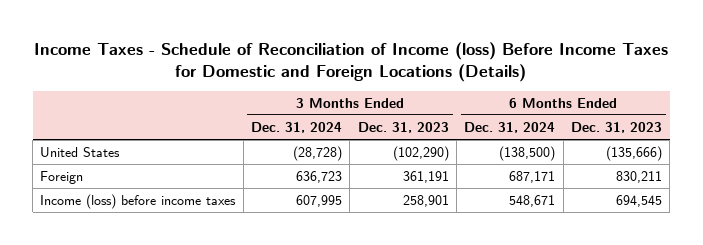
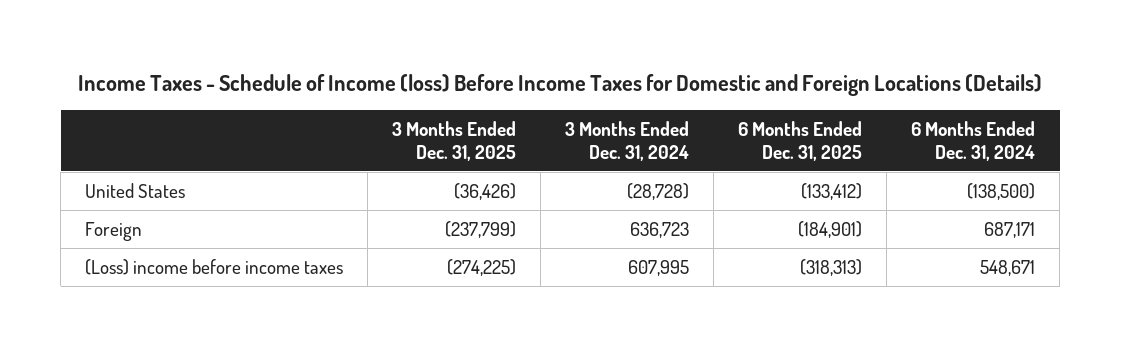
[34,41,669,82] Income Taxes - Schedule of Reconciliation of Income (loss) Before Income Taxes for Domestic and Foreign Locations (Details) -> [78,73,1043,96] Income Taxes - Schedule of Income (loss) Before Income Taxes for Domestic and Foreign Locations (Details)
[357,121,449,133] Dec. 31, 2023 -> none
[571,121,663,133] Dec. 31, 2023 -> none
none -> [392,120,517,161] 3 Months Ended Dec. 31, 2025
none -> [738,120,863,161] 6 Months Ended Dec. 31, 2025
[40,194,237,210] Income (loss) before income taxes -> [85,258,344,275] (Loss) income before income taxes

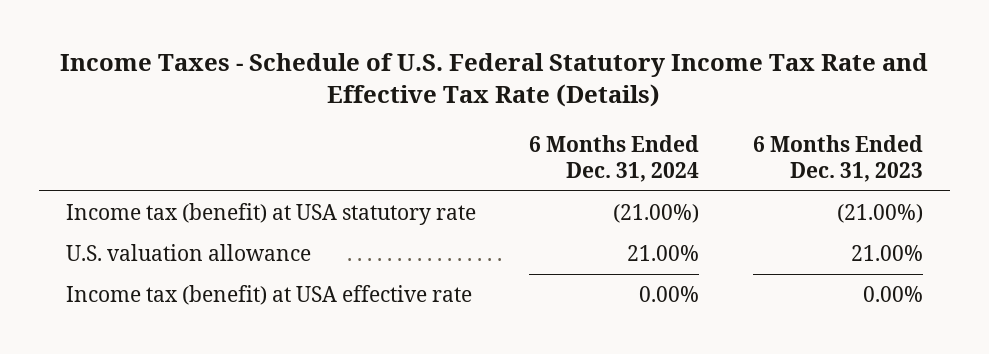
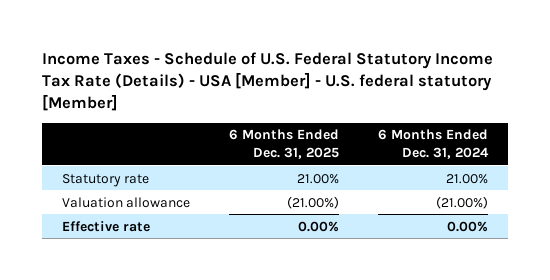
[60,52,929,108] Income Taxes - Schedule of U.S. Federal Statutory Income Tax Rate and Effective Tax Rate (Details) -> [41,52,493,112] Income Taxes - Schedule of U.S. Federal Statutory Income Tax Rate (Details) - USA [Member] - U.S. federal statutory [Member]
[753,134,924,182] 6 Months Ended Dec. 31, 2023 -> none
none -> [228,129,339,159] 6 Months Ended Dec. 31, 2025
[65,284,472,305] Income tax (benefit) at USA effective rate -> none
[65,202,476,225] Income tax (benefit) at USA statutory rate -> [61,173,149,187] Statutory rate
[613,203,700,223] (21.00%) -> [446,173,489,184] 21.00%
[65,243,311,261] U.S. valuation allowance -> [61,196,190,208] Valuation allowance
[627,244,700,261] 21.00% -> [436,195,489,209] (21.00%)
none -> [61,220,150,232] Effective rate

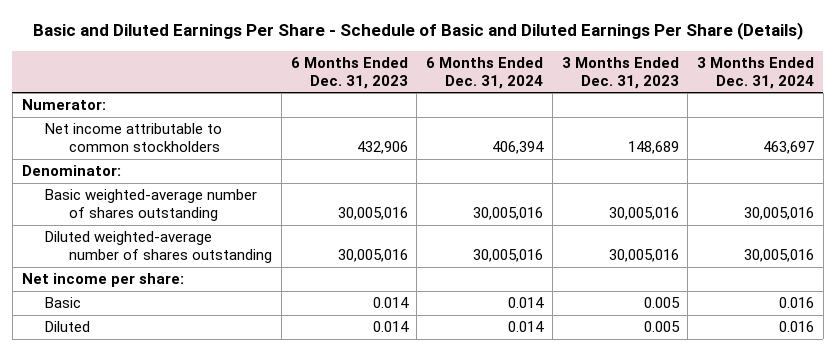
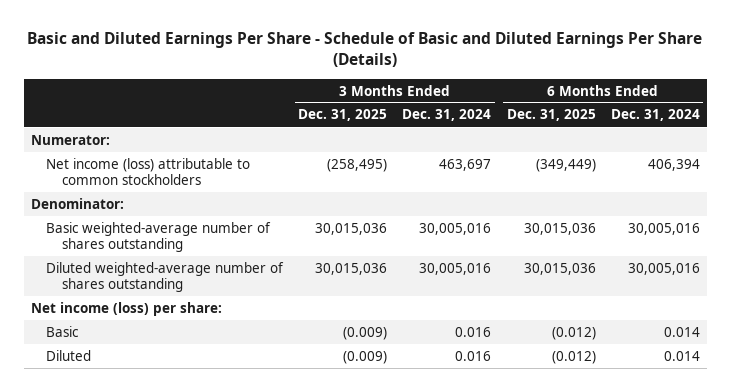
[290,56,408,89] 6 Months Ended Dec. 31, 2023 -> none
[561,56,679,89] 3 Months Ended Dec. 31, 2023 -> none
none -> [298,109,388,122] Dec. 31, 2025
none -> [506,109,596,122] Dec. 31, 2025
[45,123,223,153] Net income attributable to common stockholders -> [46,157,251,185] Net income (loss) attributable to common stockholders
[21,273,184,288] Net income per share: -> [31,301,223,316] Net income (loss) per share:

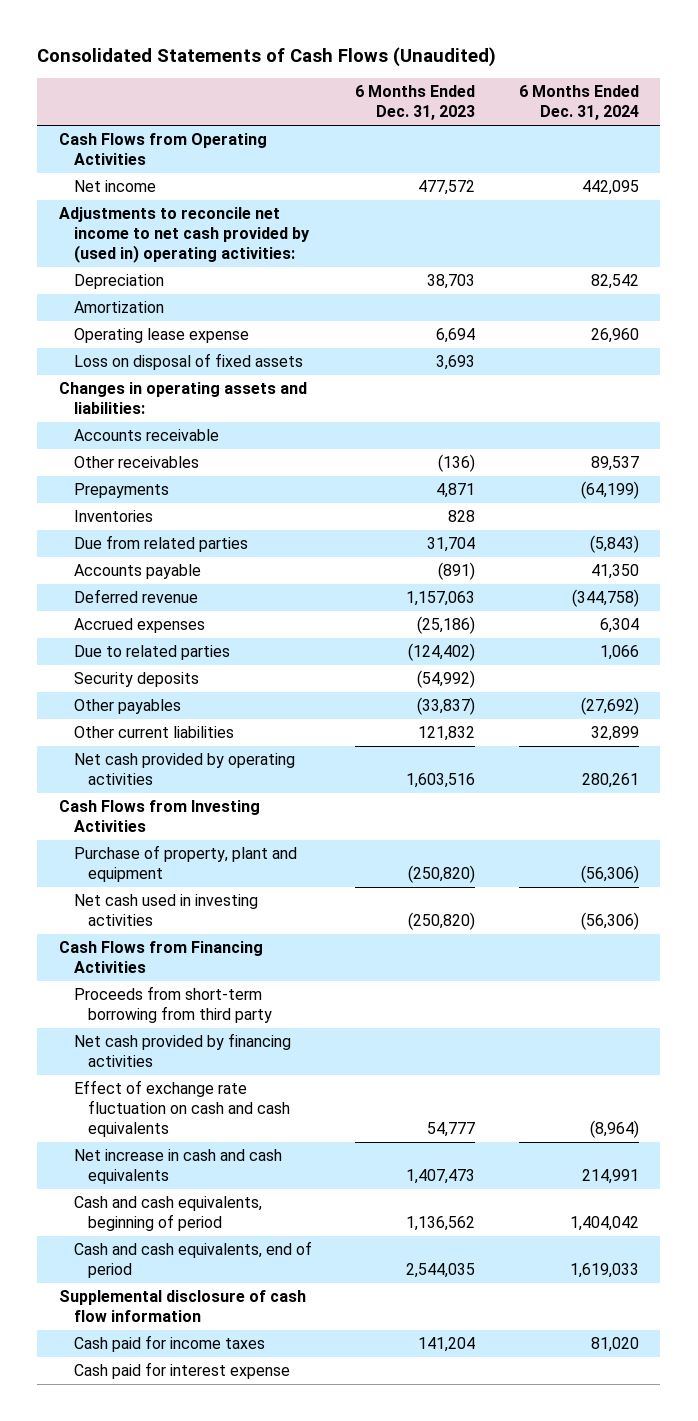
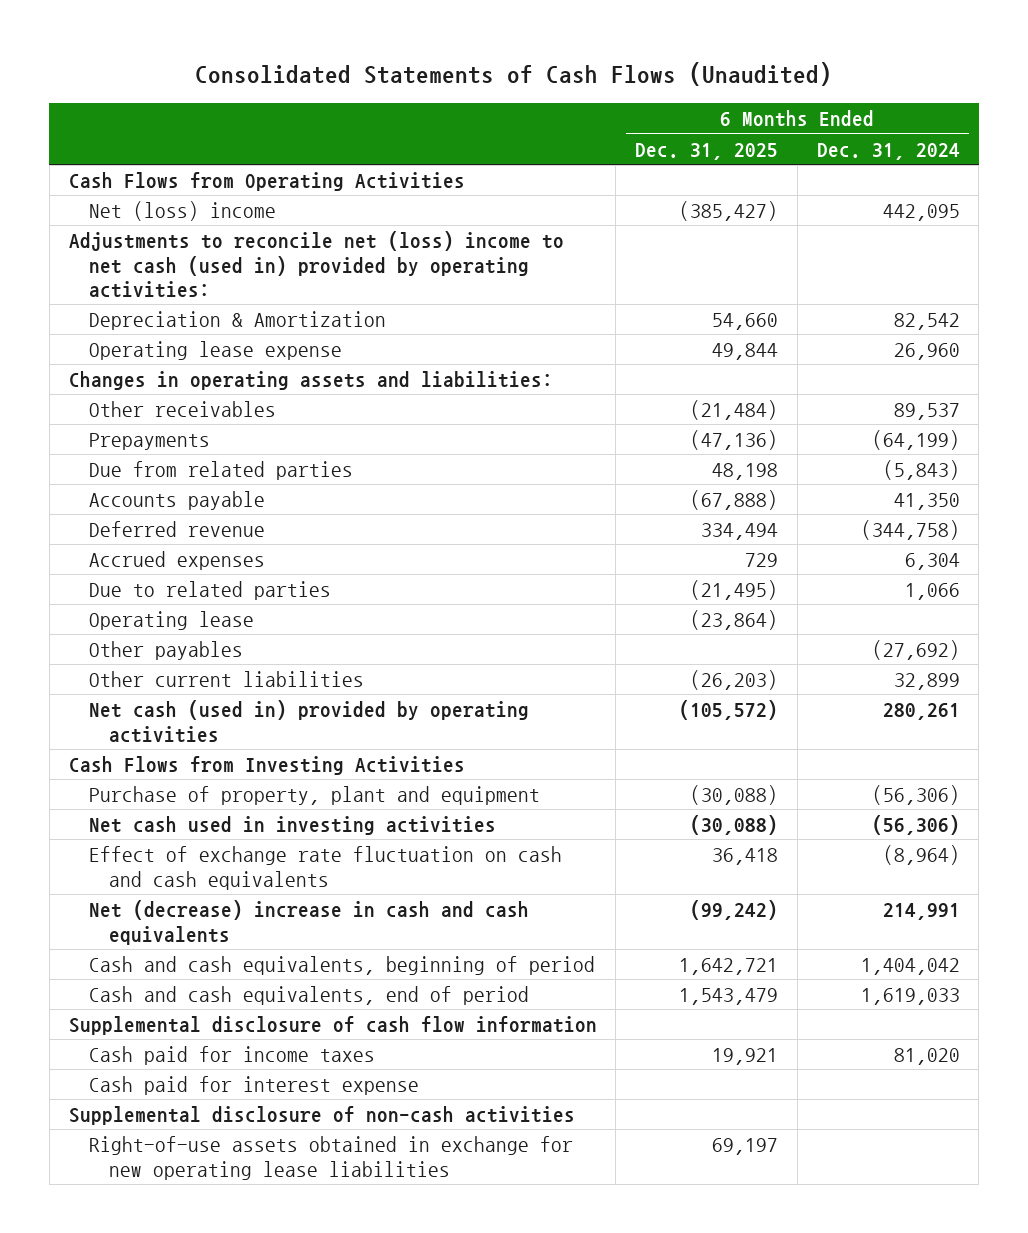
[355,85,476,121] 6 Months Ended Dec. 31, 2023 -> none
none -> [635,142,779,160] Dec. 31, 2025
[73,301,164,314] Amortization -> none
[73,180,156,193] Net income -> [89,200,277,221] Net (loss) income
[59,207,310,264] Adjustments to reconcile net income to net cash provided by (used in) operating activities: -> [68,230,564,299] Adjustments to reconcile net (loss) income to net cash (used in) provided by operating activities:
[73,274,164,290] Depreciation -> [89,310,387,330] Depreciation & Amortization
[73,353,303,371] Loss on disposal of fixed assets -> none
[73,429,219,442] Accounts receivable -> none
[73,510,153,523] Inventories -> none
[73,672,199,688] Security deposits -> none
none -> [89,610,255,630] Operating lease
[73,753,295,786] Net cash provided by operating activities -> [89,699,530,743] Net cash (used in) provided by operating activities
[59,941,264,974] Cash Flows from Financing Activities -> none
[73,986,273,1024] Proceeds from short-term borrowing from third party -> none
[73,1033,291,1068] Net cash provided by financing activities -> none
[73,1149,282,1185] Net increase in cash and cash equivalents -> [89,899,530,945] Net (decrease) increase in cash and cash equivalents
none -> [68,1105,575,1125] Supplemental disclosure of non-cash activities
none -> [89,1135,574,1180] Right-of-use assets obtained in exchange for new operating lease liabilities

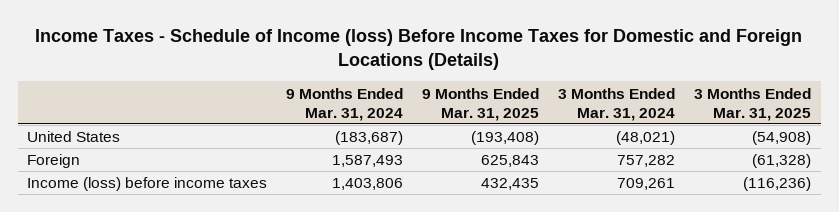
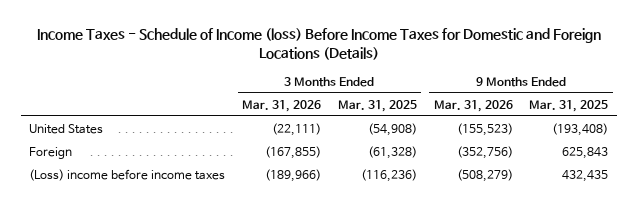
[286,87,404,121] 9 Months Ended Mar. 31, 2024 -> none
[558,87,676,121] 3 Months Ended Mar. 31, 2024 -> none
none -> [241,99,321,112] Mar. 31, 2026
none -> [433,99,513,112] Mar. 31, 2026
[27,177,268,192] Income (loss) before income taxes -> [29,168,226,181] (Loss) income before income taxes

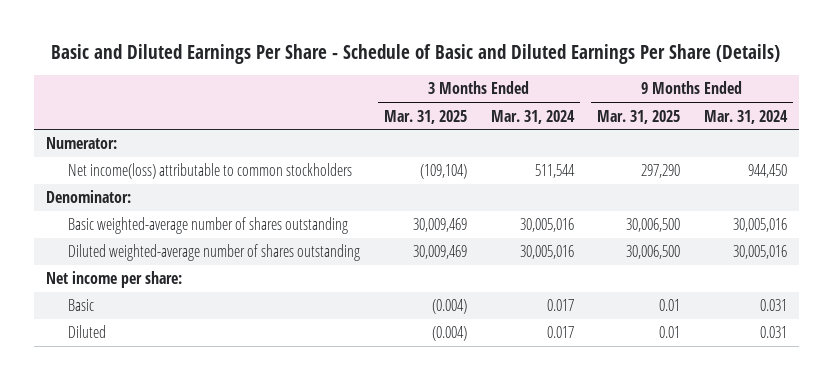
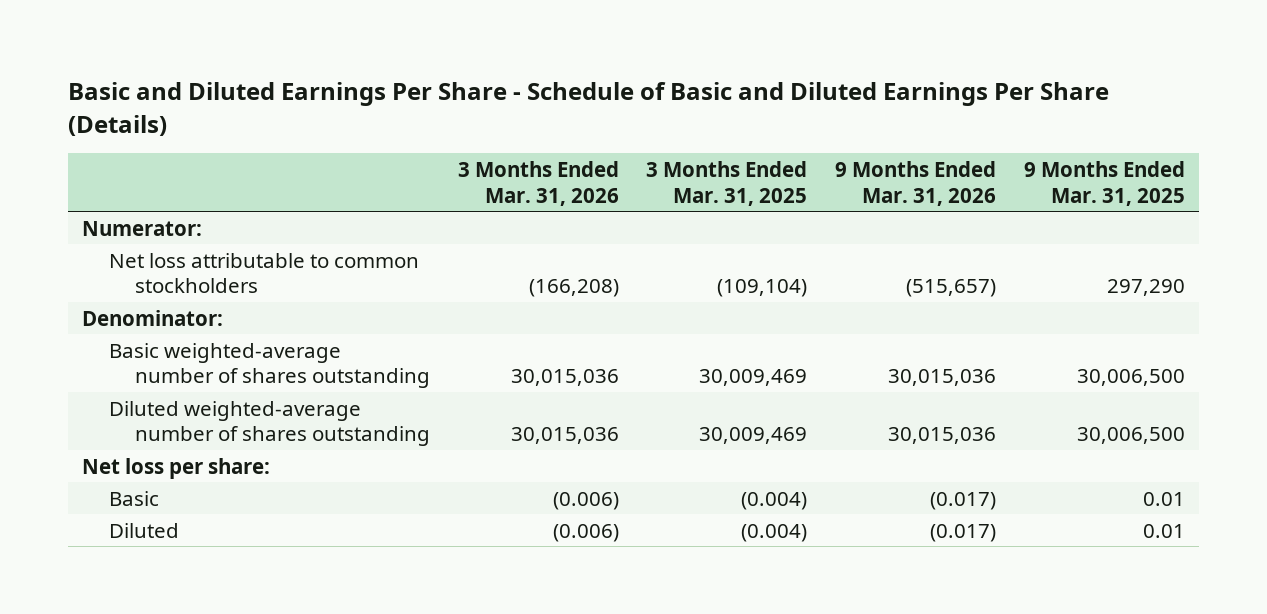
[490,109,575,124] Mar. 31, 2024 -> none
[703,109,788,124] Mar. 31, 2024 -> none
none -> [457,161,619,206] 3 Months Ended Mar. 31, 2026
none -> [835,161,997,206] 9 Months Ended Mar. 31, 2026
[68,163,353,180] Net income(loss) attributable to common stockholders -> [108,252,419,294] Net loss attributable to common stockholders
[45,271,182,289] Net income per share: -> [82,457,271,479] Net loss per share:

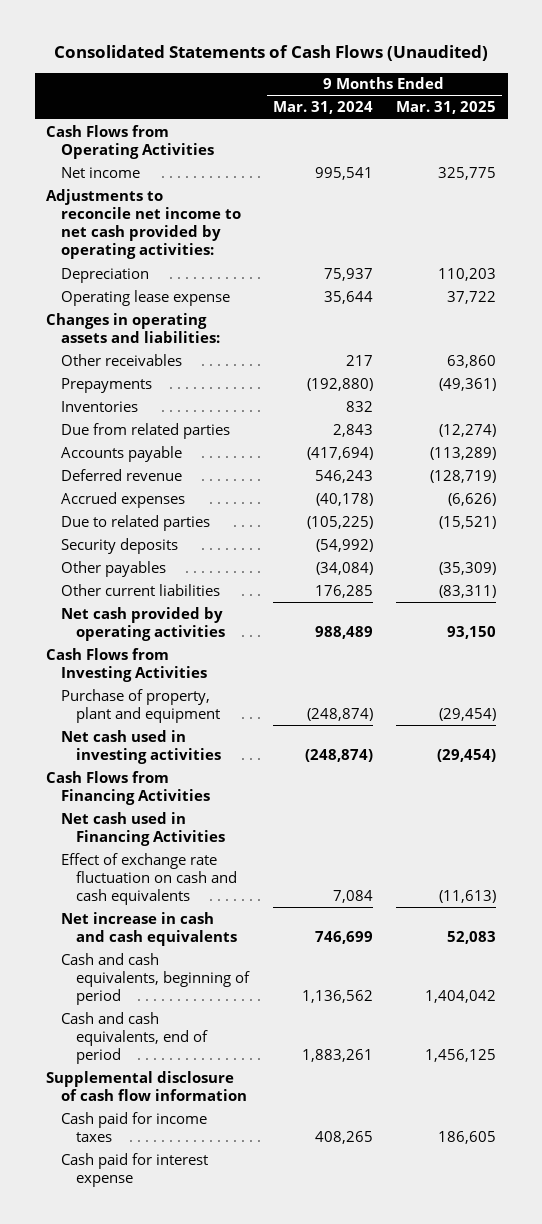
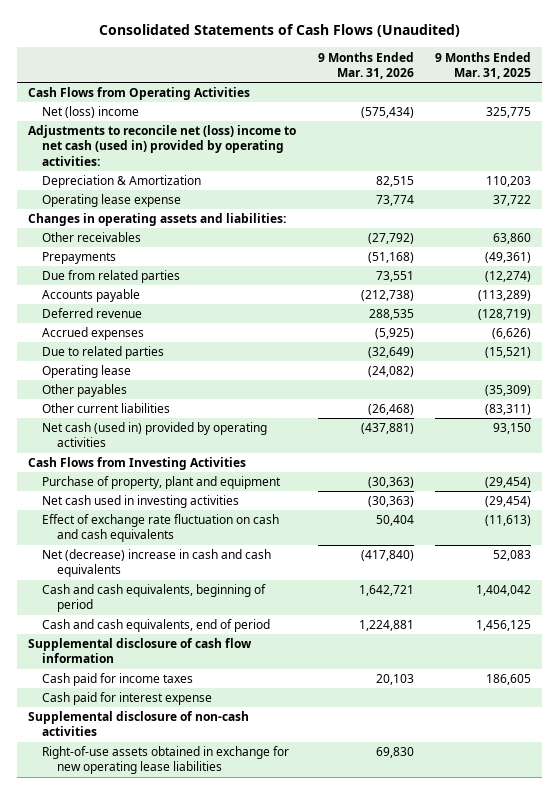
[272,101,373,115] Mar. 31, 2024 -> none
none -> [317,51,414,79] 9 Months Ended Mar. 31, 2026
[61,166,141,178] Net income -> [42,106,140,119] Net (loss) income
[46,188,242,260] Adjustments to reconcile net income to net cash provided by operating activities: -> [27,125,296,166] Adjustments to reconcile net (loss) income to net cash (used in) provided by operating activities:
[61,267,150,283] Depreciation -> [42,175,202,189] Depreciation & Amortization
[61,400,139,412] Inventories -> none
[61,537,179,554] Security deposits -> none
none -> [42,365,132,379] Operating lease
[61,606,226,641] Net cash provided by operating activities -> [42,422,268,448] Net cash (used in) provided by operating activities
[46,770,211,805] Cash Flows from Financing Activities -> none
[61,811,226,846] Net cash used in Financing Activities -> none
[61,911,238,946] Net increase in cash and cash equivalents -> [42,549,272,578] Net (decrease) increase in cash and cash equivalents
none -> [27,711,249,737] Supplemental disclosure of non-cash activities
none -> [42,746,290,775] Right-of-use assets obtained in exchange for new operating lease liabilities

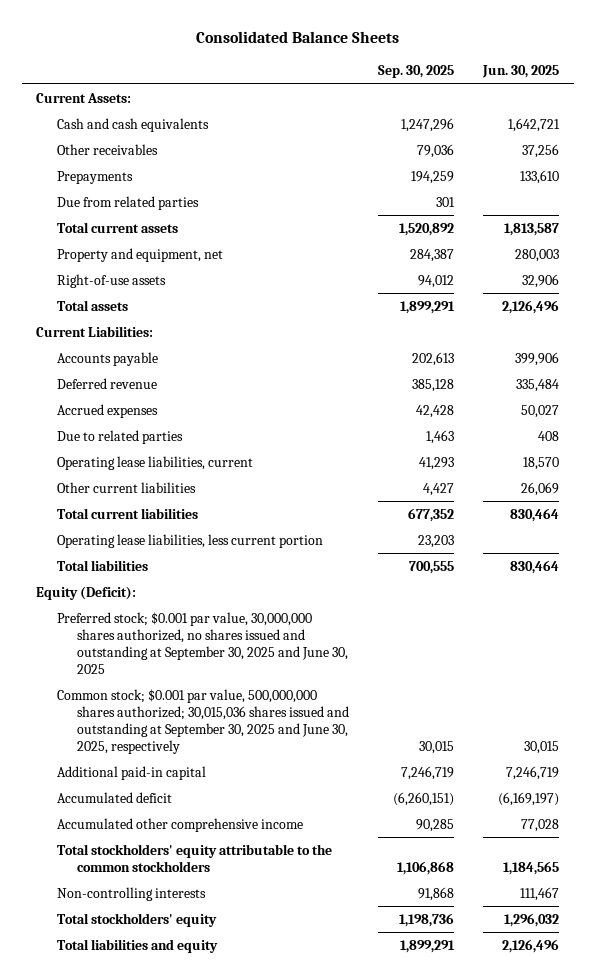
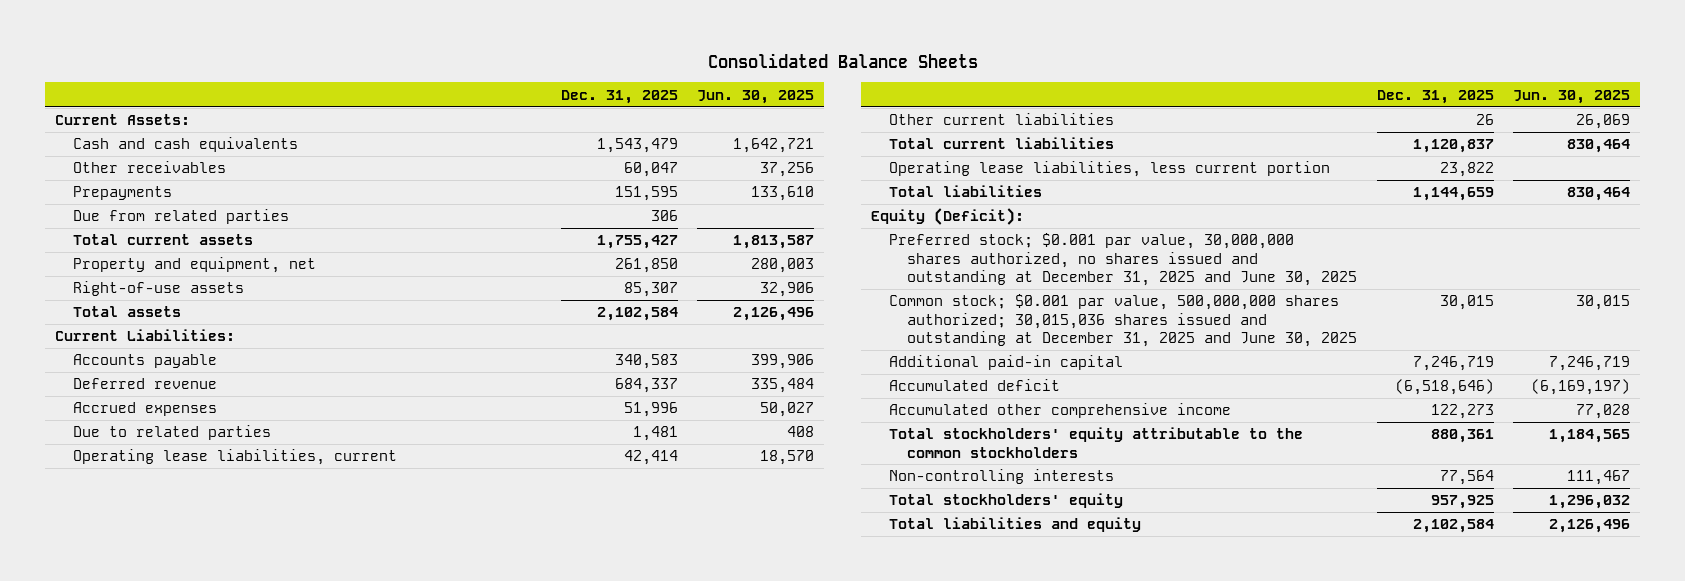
[378,65,455,79] Sep. 30, 2025 -> none
none -> [560,89,678,104] Dec. 31, 2025
[56,611,348,674] Preferred stock; $0.001 par value, 30,000,000 shares authorized, no shares issued and outstanding at September 30, 2025 and June 30, 2025 -> [888,233,1357,286] Preferred stock; $0.001 par value, 30,000,000 shares authorized, no shares issued and outstanding at December 31, 2025 and June 30, 2025
[56,688,349,754] Common stock; $0.001 par value, 500,000,000 shares authorized; 30,015,036 shares issued and outstanding at September 30, 2025 and June 30, 2025, respectively -> [888,294,1357,347] Common stock; $0.001 par value, 500,000,000 shares authorized; 30,015,036 shares issued and outstanding at December 31, 2025 and June 30, 2025

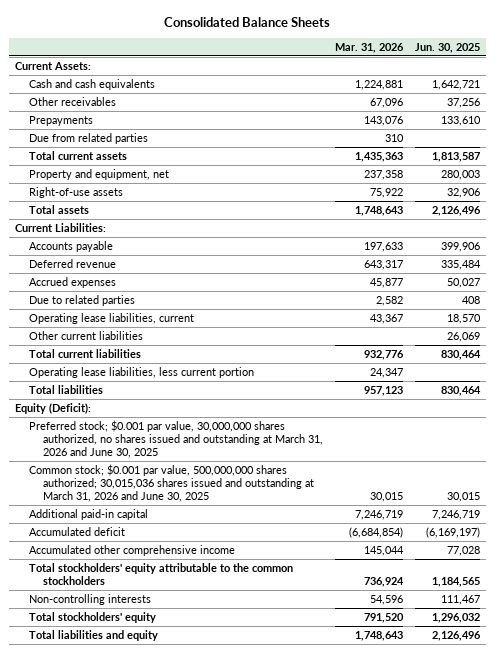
[560,89,678,104] Dec. 31, 2025 -> none
none -> [334,42,404,53] Mar. 31, 2026
[888,233,1357,286] Preferred stock; $0.001 par value, 30,000,000 shares authorized, no shares issued and outstanding at December 31, 2025 and June 30, 2025 -> [28,419,323,459] Preferred stock; $0.001 par value, 30,000,000 shares authorized, no shares issued and outstanding at March 31, 2026 and June 30, 2025
[888,294,1357,347] Common stock; $0.001 par value, 500,000,000 shares authorized; 30,015,036 shares issued and outstanding at December 31, 2025 and June 30, 2025 -> [28,463,314,503] Common stock; $0.001 par value, 500,000,000 shares authorized; 30,015,036 shares issued and outstanding at March 31, 2026 and June 30, 2025

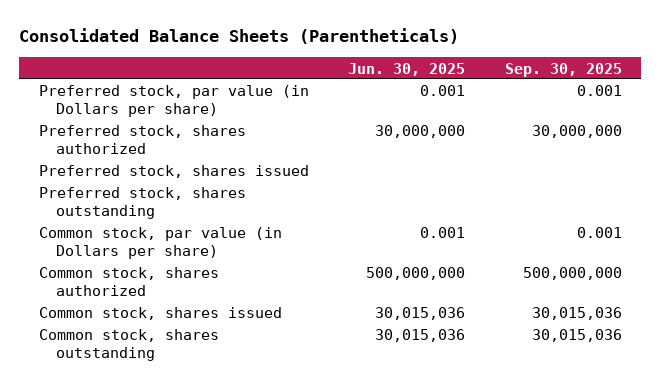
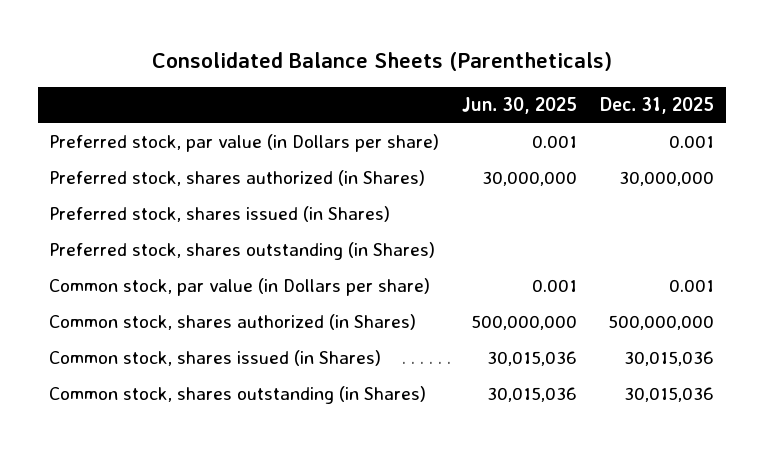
[504,62,622,77] Sep. 30, 2025 -> none
none -> [600,97,715,115] Dec. 31, 2025
[38,125,246,155] Preferred stock, shares authorized -> [49,170,426,187] Preferred stock, shares authorized (in Shares)
[38,165,309,179] Preferred stock, shares issued -> [49,206,391,223] Preferred stock, shares issued (in Shares)
[38,187,246,220] Preferred stock, shares outstanding -> [49,242,436,261] Preferred stock, shares outstanding (in Shares)
[38,267,219,297] Common stock, shares authorized -> [49,314,417,331] Common stock, shares authorized (in Shares)
[38,307,282,321] Common stock, shares issued -> [49,350,382,367] Common stock, shares issued (in Shares)
[38,329,219,362] Common stock, shares outstanding -> [49,386,427,405] Common stock, shares outstanding (in Shares)

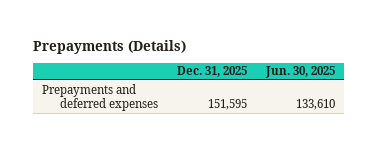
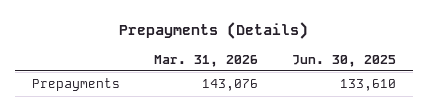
[176,66,247,78] Dec. 31, 2025 -> none
none -> [153,54,258,67] Mar. 31, 2026
[42,83,159,112] Prepayments and deferred expenses -> [31,78,120,92] Prepayments

